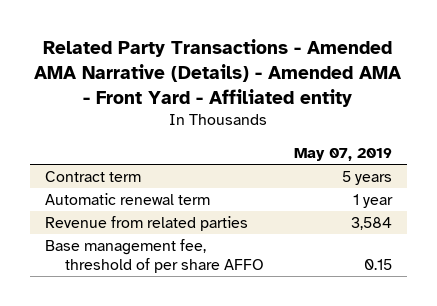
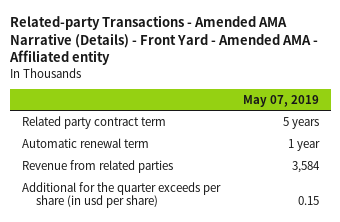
[34,39,403,107] Related Party Transactions - Amended AMA Narrative (Details) - Amended AMA - Front Yard - Affiliated entity -> [8,15,318,66] Related-party Transactions - Amended AMA Narrative (Details) - Front Yard - Amended AMA - Affiliated entity
[44,171,141,183] Contract term -> [21,115,166,129] Related party contract term
[44,239,265,273] Base management fee, threshold of per share AFFO -> [21,181,221,209] Additional for the quarter exceeds per share (in usd per share)

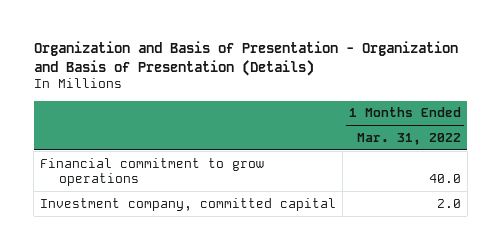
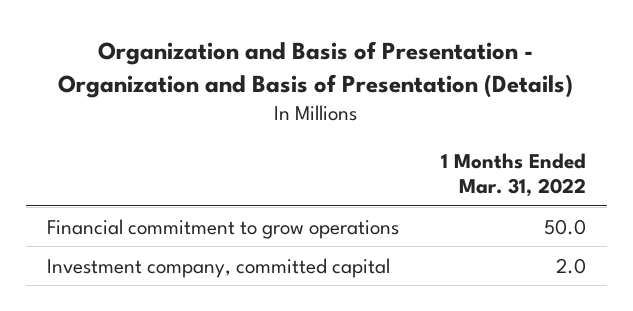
[428,173,461,183] 40.0 -> [544,218,587,235] 50.0

